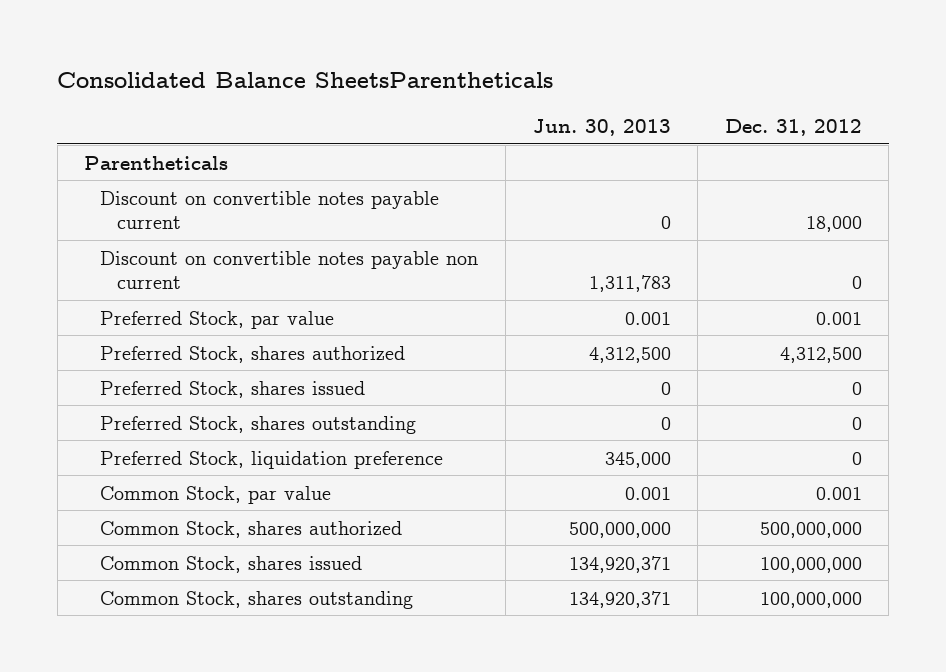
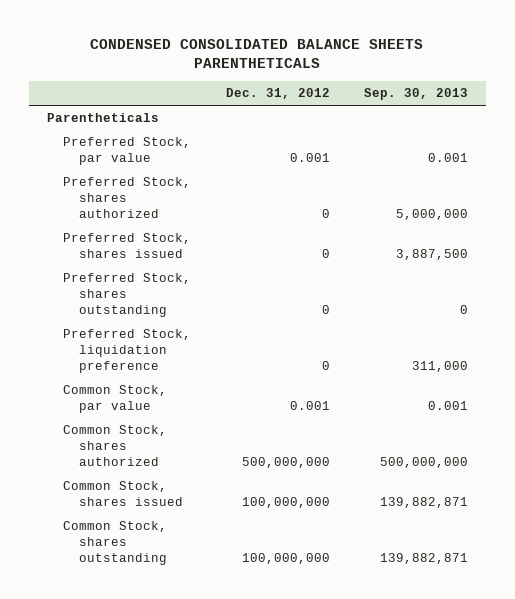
[57,72,554,89] Consolidated Balance SheetsParentheticals -> [90,38,424,69] CONDENSED CONSOLIDATED BALANCE SHEETS PARENTHETICALS
[532,118,671,136] Jun. 30, 2013 -> none
none -> [364,88,469,101] Sep. 30, 2013
[100,190,440,229] Discount on convertible notes payable current -> none
[100,250,479,289] Discount on convertible notes payable non current -> none
[779,346,862,363] 4,312,500 -> [321,208,330,218] 0

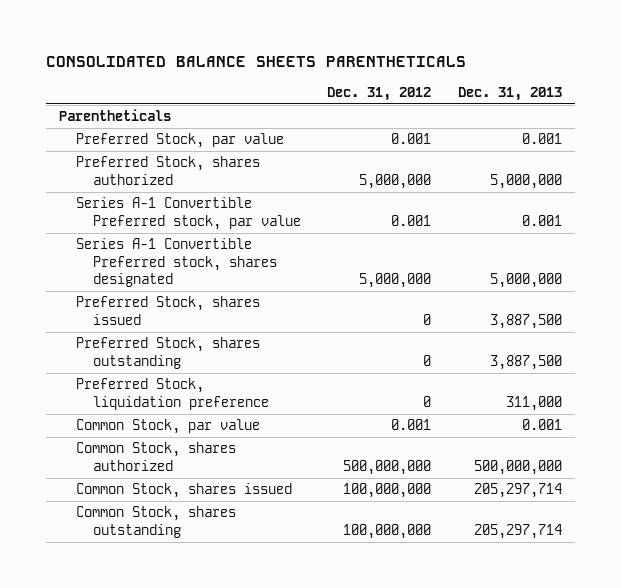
[90,38,424,69] CONDENSED CONSOLIDATED BALANCE SHEETS PARENTHETICALS -> [46,55,467,67] CONSOLIDATED BALANCE SHEETS PARENTHETICALS
[364,88,469,101] Sep. 30, 2013 -> none
none -> [457,86,562,101] Dec. 31, 2013
[321,208,330,218] 0 -> [359,173,432,189] 5,000,000
none -> [76,197,301,230] Series A-1 Convertible Preferred stock, par value
none -> [76,238,277,288] Series A-1 Convertible Preferred stock, shares designated

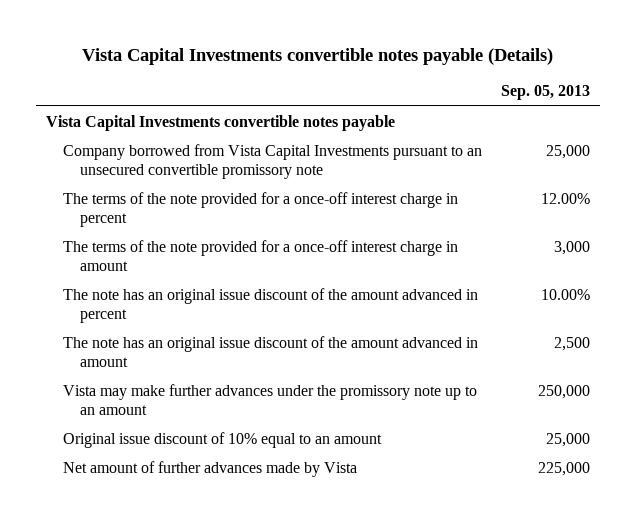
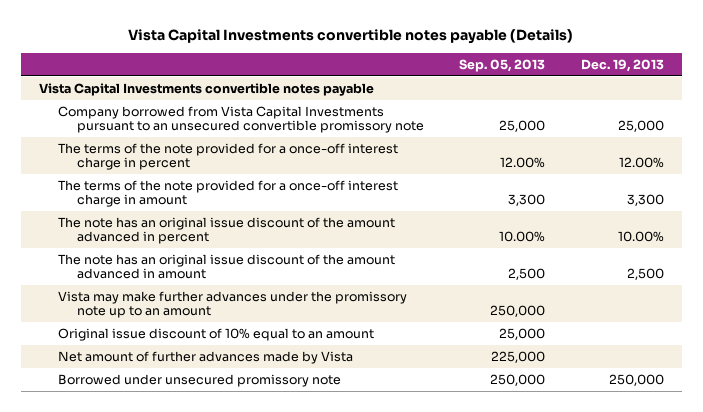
none -> [580,58,664,72] Dec. 19, 2013
[554,240,591,255] 3,000 -> [508,194,546,207] 3,300
none -> [57,373,341,387] Borrowed under unsecured promissory note

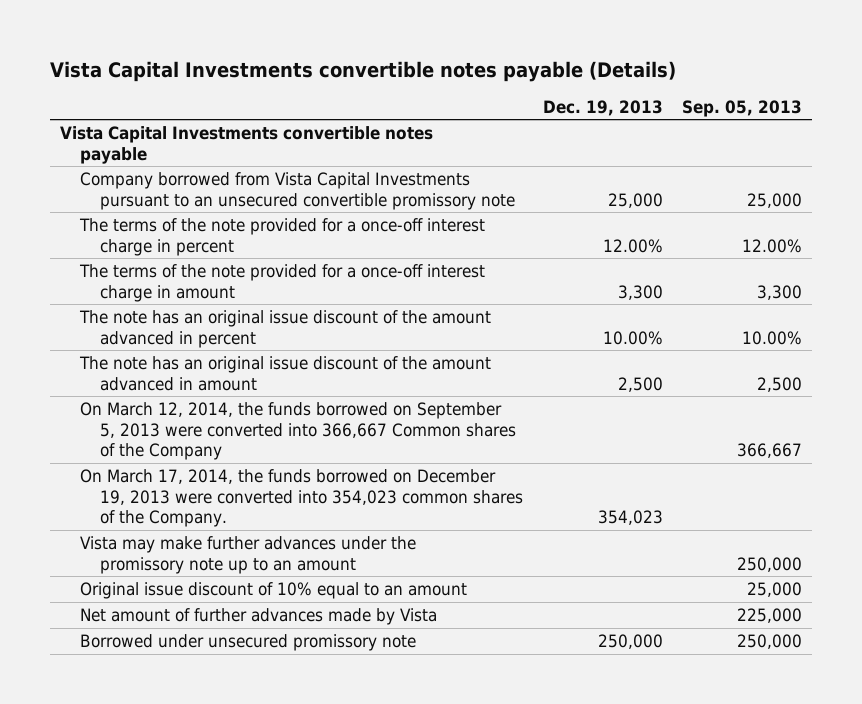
none -> [80,402,517,461] On March 12, 2014, the funds borrowed on September 5, 2013 were converted into 366,667 Common shares of the Company
none -> [80,469,524,528] On March 17, 2014, the funds borrowed on December 19, 2013 were converted into 354,023 common shares of the Company.

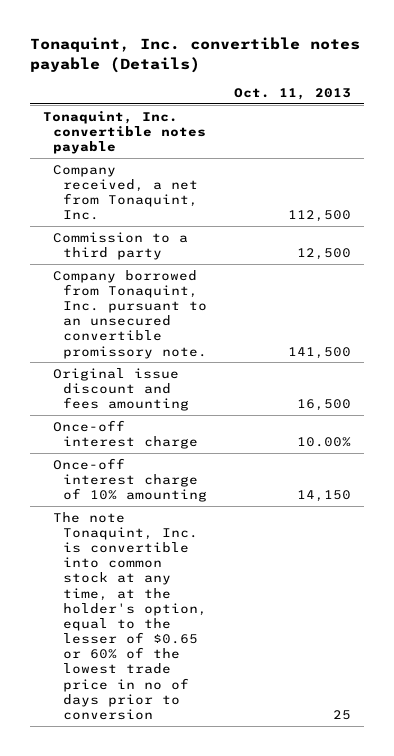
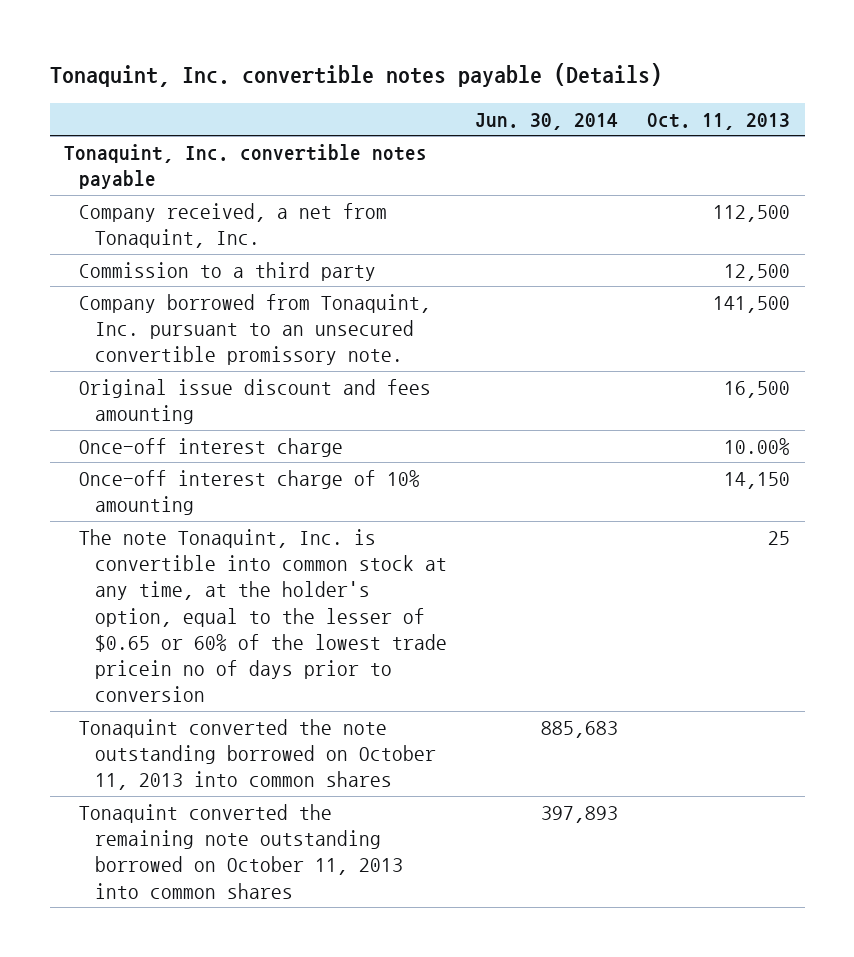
none -> [475,112,619,130] Jun. 30, 2014
[53,511,208,720] The note Tonaquint, Inc. is convertible into common stock at any time, at the holder's option, equal to the lesser of $0.65 or 60% of the lowest trade price in no of days prior to conversion -> [79,528,447,703] The note Tonaquint, Inc. is convertible into common stock at any time, at the holder's option, equal to the lesser of $0.65 or 60% of the lowest trade pricein no of days prior to conversion
none -> [79,718,436,791] Tonaquint converted the note outstanding borrowed on October 11, 2013 into common shares
none -> [79,803,403,899] Tonaquint converted the remaining note outstanding borrowed on October 11, 2013 into common shares

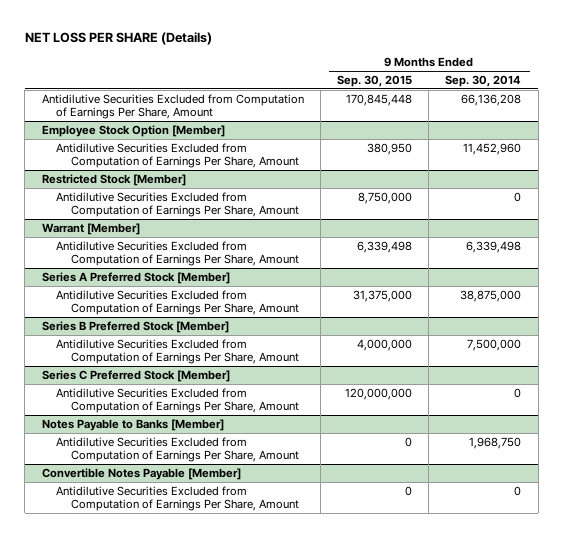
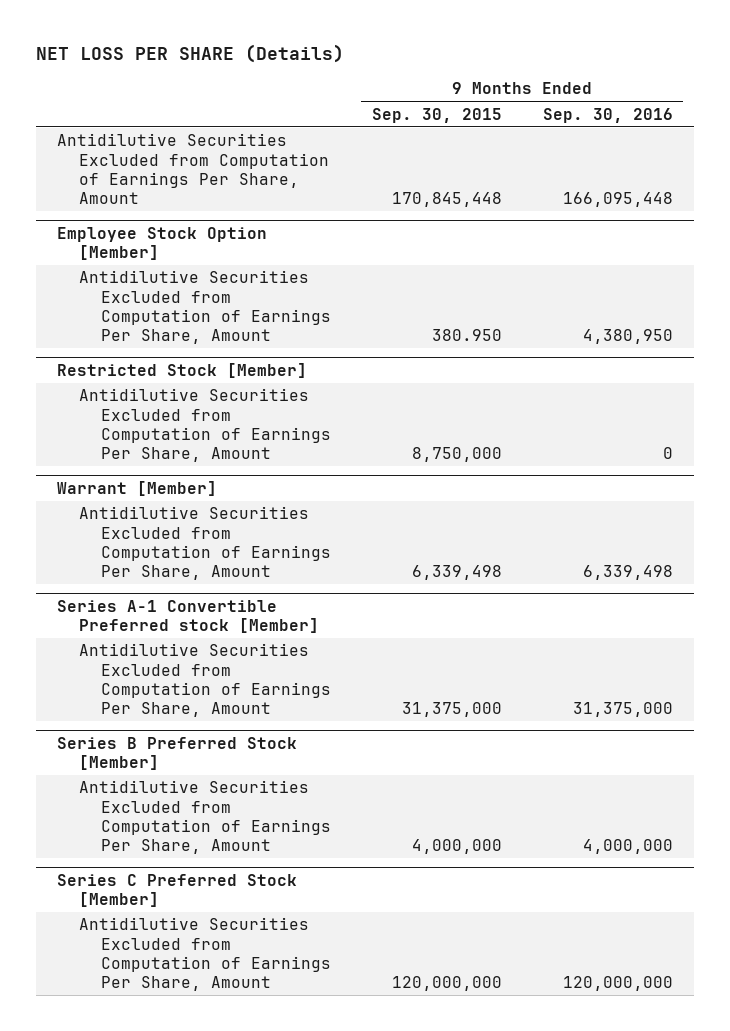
[445,74,522,87] Sep. 30, 2014 -> none
none -> [542,107,673,123] Sep. 30, 2016
[366,142,412,155] 380,950 -> [431,328,502,341] 380.950
[41,271,230,284] Series A Preferred Stock [Member] -> [56,599,319,634] Series A-1 Convertible Preferred stock [Member]
[41,418,224,431] Notes Payable to Banks [Member] -> none
[56,436,299,462] Antidilutive Securities Excluded from Computation of Earnings Per Share, Amount -> none
[41,467,241,480] Convertible Notes Payable [Member] -> none
[56,485,299,511] Antidilutive Securities Excluded from Computation of Earnings Per Share, Amount -> none

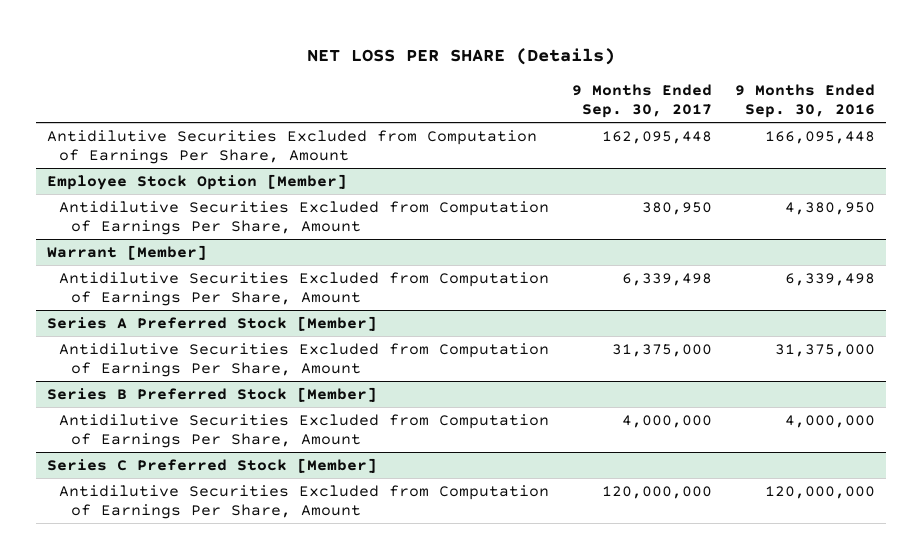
[371,107,502,123] Sep. 30, 2015 -> none
none -> [571,84,712,119] 9 Months Ended Sep. 30, 2017
[56,362,307,378] Restricted Stock [Member] -> none
[78,388,331,462] Antidilutive Securities Excluded from Computation of Earnings Per Share, Amount -> none
[56,599,319,634] Series A-1 Convertible Preferred stock [Member] -> [47,315,378,331] Series A Preferred Stock [Member]

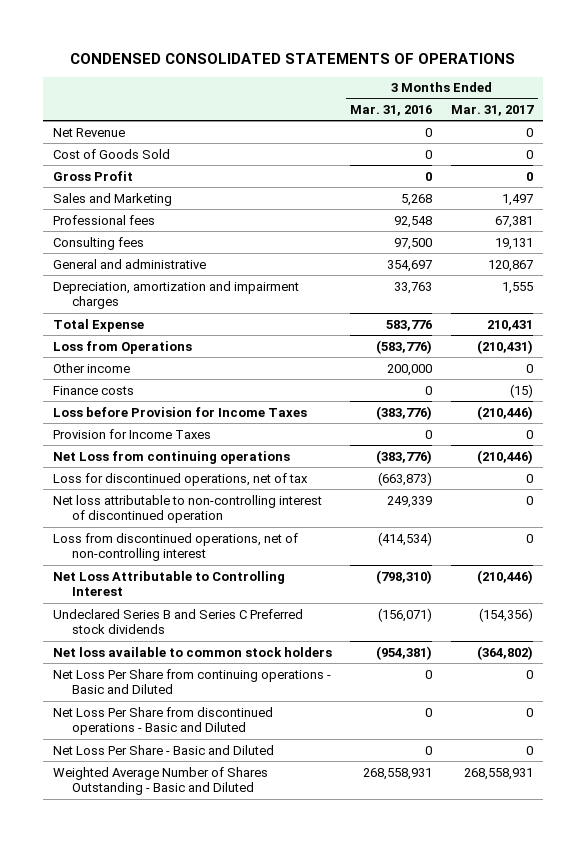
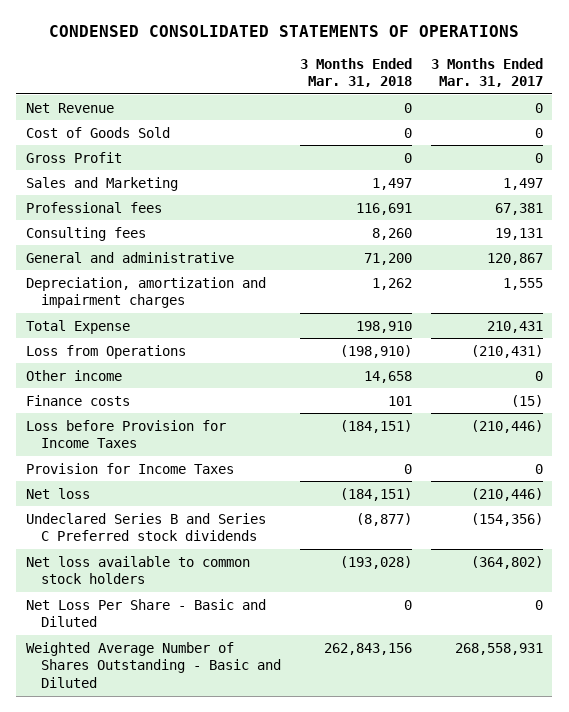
[350,104,433,116] Mar. 31, 2016 -> none
none -> [299,57,412,88] 3 Months Ended Mar. 31, 2018
[52,450,290,464] Net Loss from continuing operations -> none
[52,472,308,486] Loss for discontinued operations, net of tax -> none
[52,494,322,524] Net loss attributable to non-controlling interest of discontinued operation -> none
[52,532,298,562] Loss from discontinued operations, net of non-controlling interest -> none
[52,570,285,597] Net Loss Attributable to Controlling Interest -> [25,487,90,499] Net loss
[52,668,331,695] Net Loss Per Share from continuing operations - Basic and Diluted -> none
[52,706,273,736] Net Loss Per Share from discontinued operations - Basic and Diluted -> none

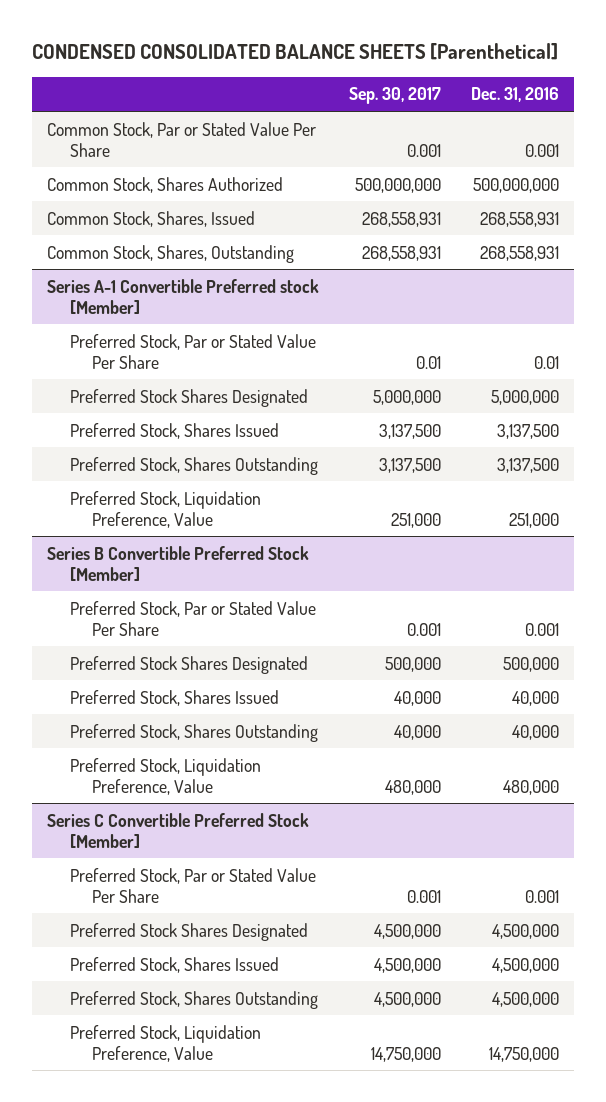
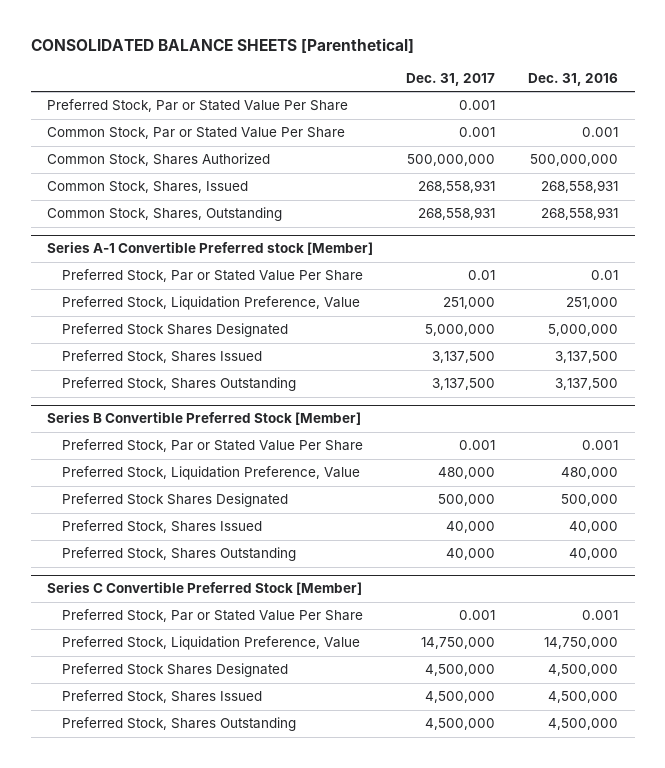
[31,43,558,61] CONDENSED CONSOLIDATED BALANCE SHEETS [Parenthetical] -> [30,38,414,54] CONSOLIDATED BALANCE SHEETS [Parenthetical]
[348,87,441,105] Sep. 30, 2017 -> none
none -> [406,72,496,86] Dec. 31, 2017
none -> [47,99,349,113] Preferred Stock, Par or Stated Value Per Share
[69,490,261,528] Preferred Stock, Liquidation Preference, Value -> [62,296,361,311] Preferred Stock, Liquidation Preference, Value
[69,757,261,795] Preferred Stock, Liquidation Preference, Value -> [62,466,361,481] Preferred Stock, Liquidation Preference, Value
[69,1024,261,1062] Preferred Stock, Liquidation Preference, Value -> [62,636,361,651] Preferred Stock, Liquidation Preference, Value

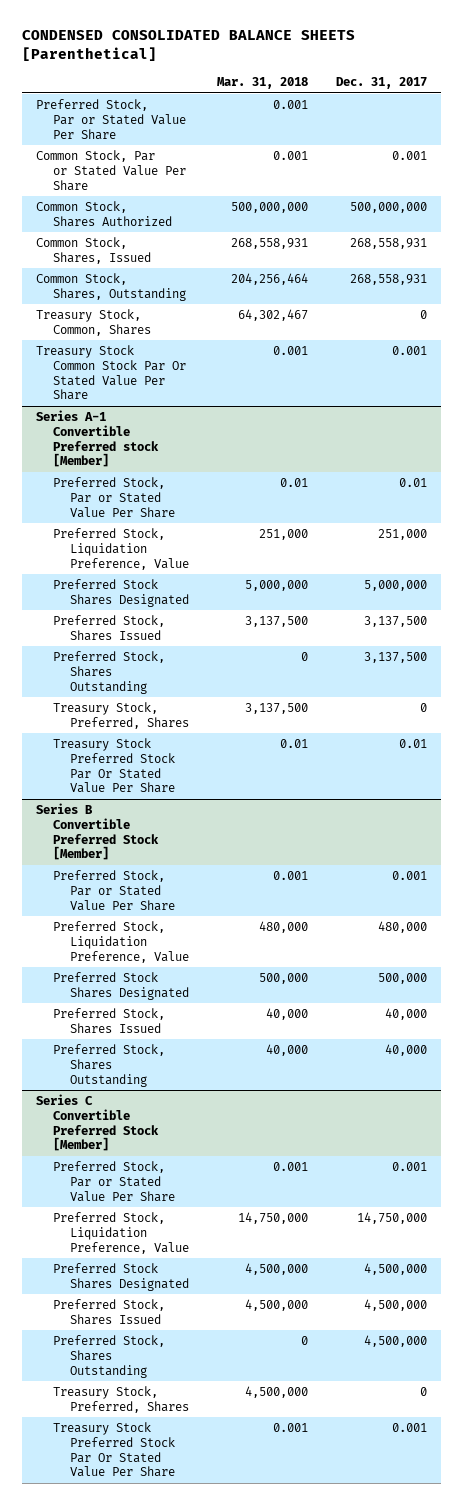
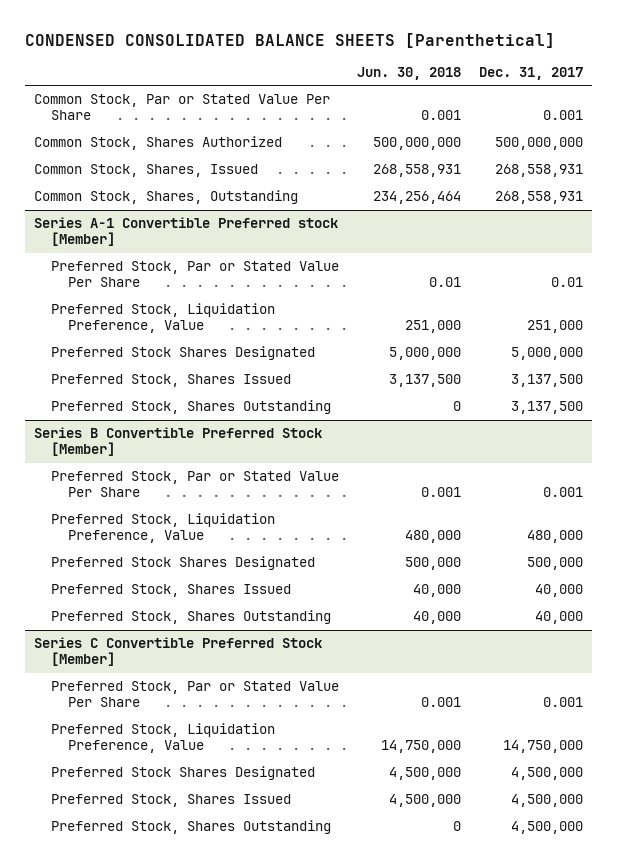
[217,77,309,90] Mar. 31, 2018 -> none
none -> [356,67,461,81] Jun. 30, 2018
[35,99,186,140] Preferred Stock, Par or Stated Value Per Share -> none
[35,309,151,336] Treasury Stock, Common, Shares -> none
[35,345,186,401] Treasury Stock Common Stock Par Or Stated Value Per Share -> none
[52,702,190,729] Treasury Stock, Preferred, Shares -> none
[52,738,176,794] Treasury Stock Preferred Stock Par Or Stated Value Per Share -> none
[52,1386,190,1413] Treasury Stock, Preferred, Shares -> none
[52,1422,176,1478] Treasury Stock Preferred Stock Par Or Stated Value Per Share -> none

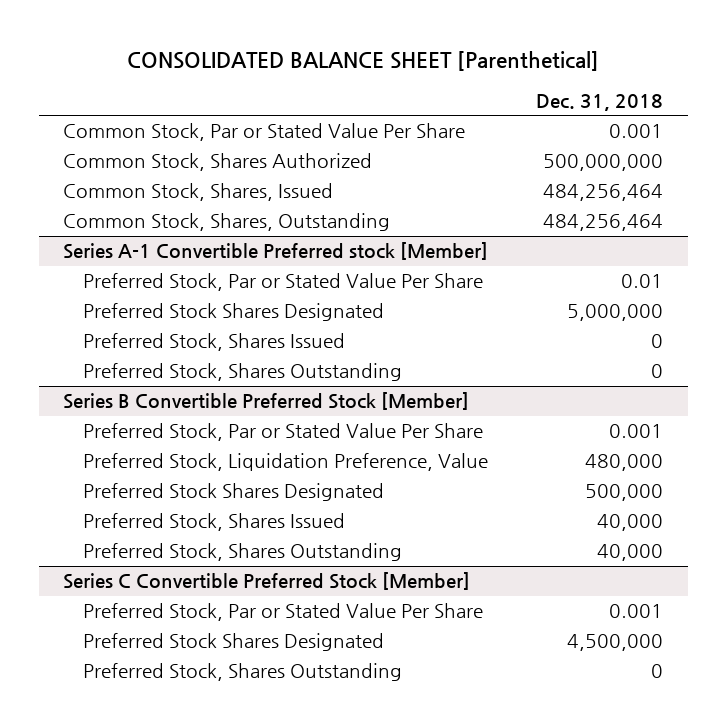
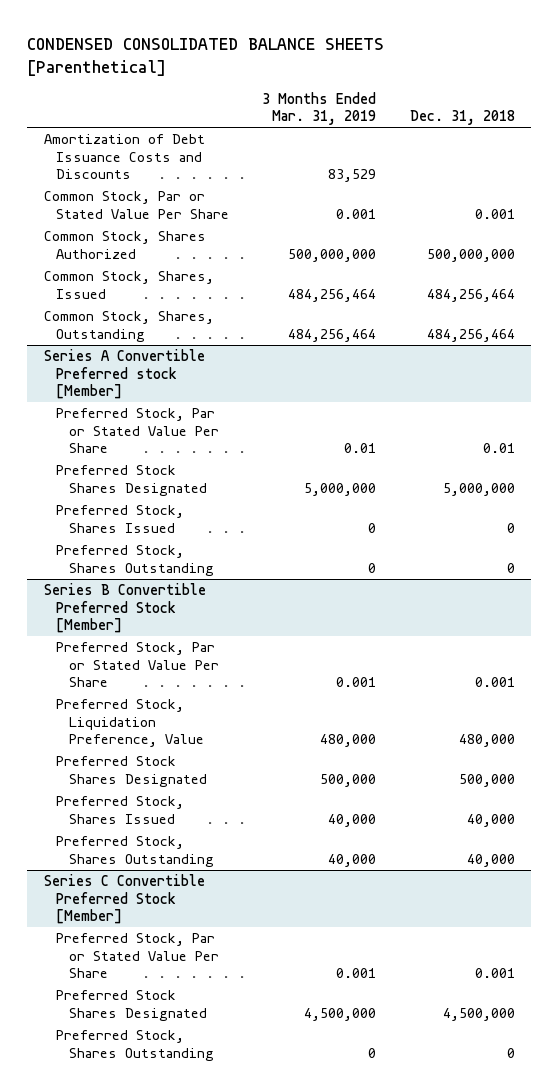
[127,50,600,71] CONSOLIDATED BALANCE SHEET [Parenthetical] -> [27,38,385,76] CONDENSED CONSOLIDATED BALANCE SHEETS [Parenthetical]
none -> [262,91,377,126] 3 Months Ended Mar. 31, 2019
none -> [43,134,205,180] Amortization of Debt Issuance Costs and Discounts
[62,242,488,261] Series A-1 Convertible Preferred stock [Member] -> [43,349,205,400] Series A Convertible Preferred stock [Member]

